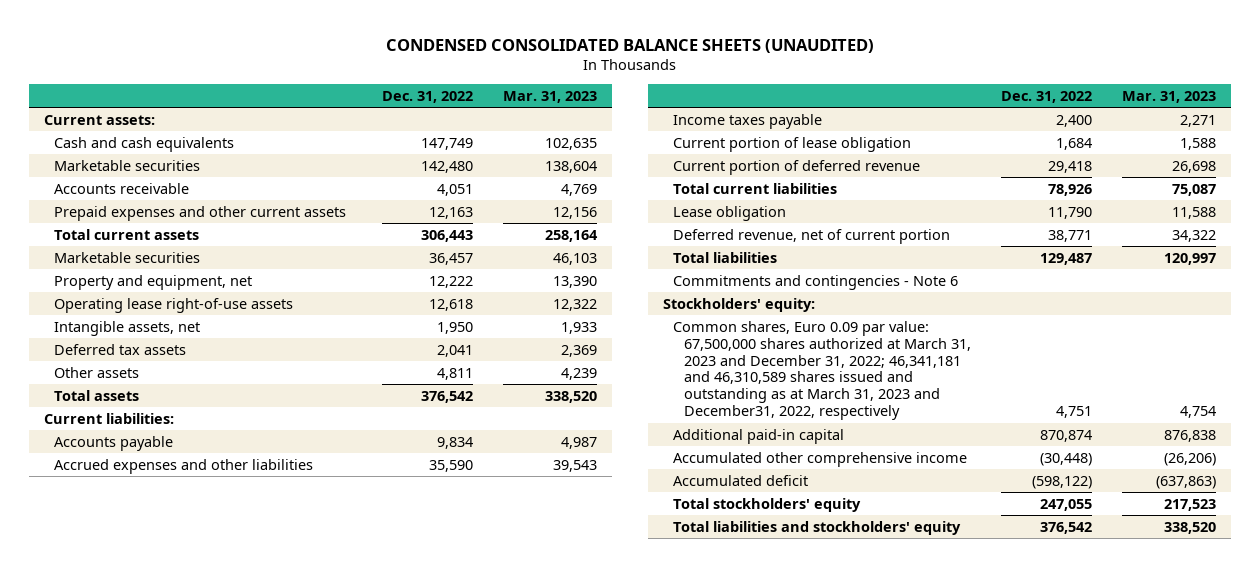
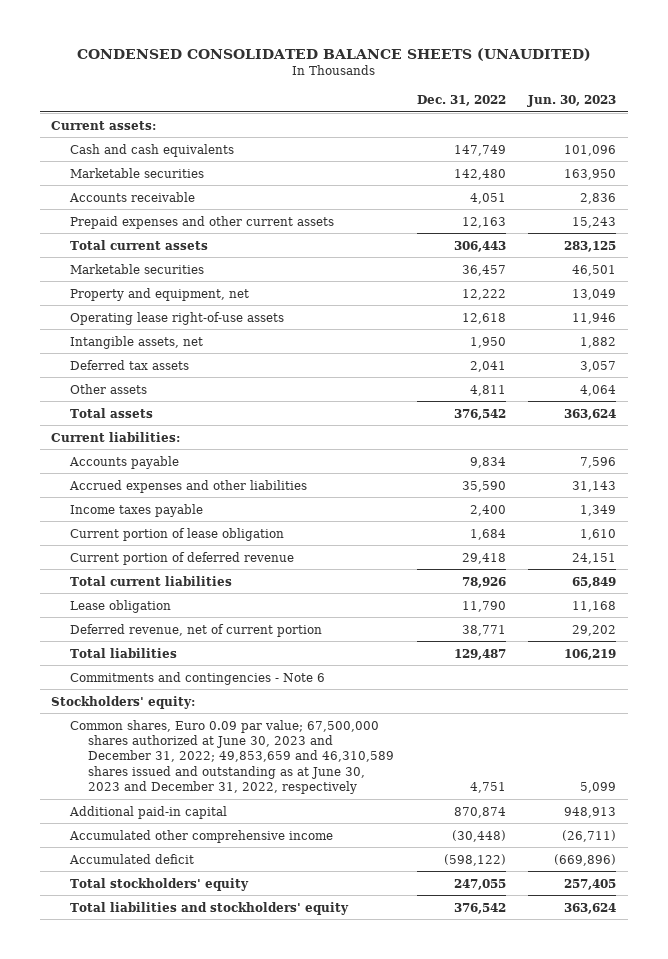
[502,91,597,104] Mar. 31, 2023 -> none
none -> [527,95,617,108] Jun. 30, 2023
[673,320,972,421] Common shares, Euro 0.09 par value: 67,500,000 shares authorized at March 31, 2023 and December 31, 2022; 46,341,181 and 46,310,589 shares issued and outstanding as at March 31, 2023 and December31, 2022, respectively -> [69,719,395,794] Common shares, Euro 0.09 par value; 67,500,000 shares authorized at June 30, 2023 and December 31, 2022; 49,853,659 and 46,310,589 shares issued and outstanding as at June 30, 2023 and December 31, 2022, respectively

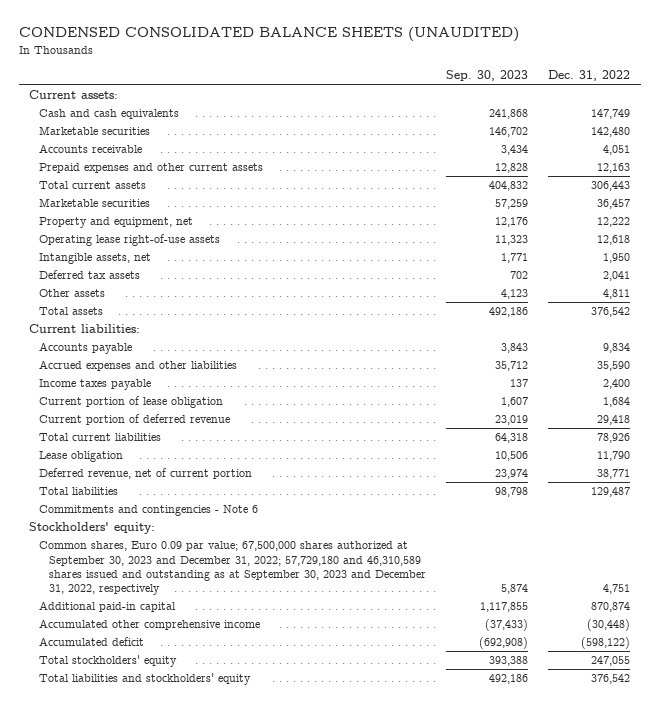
[527,95,617,108] Jun. 30, 2023 -> none
none -> [446,70,529,82] Sep. 30, 2023
[69,719,395,794] Common shares, Euro 0.09 par value; 67,500,000 shares authorized at June 30, 2023 and December 31, 2022; 49,853,659 and 46,310,589 shares issued and outstanding as at June 30, 2023 and December 31, 2022, respectively -> [38,541,426,595] Common shares, Euro 0.09 par value; 67,500,000 shares authorized at September 30, 2023 and December 31, 2022; 57,729,180 and 46,310,589 shares issued and outstanding as at September 30, 2023 and December 31, 2022, respectively

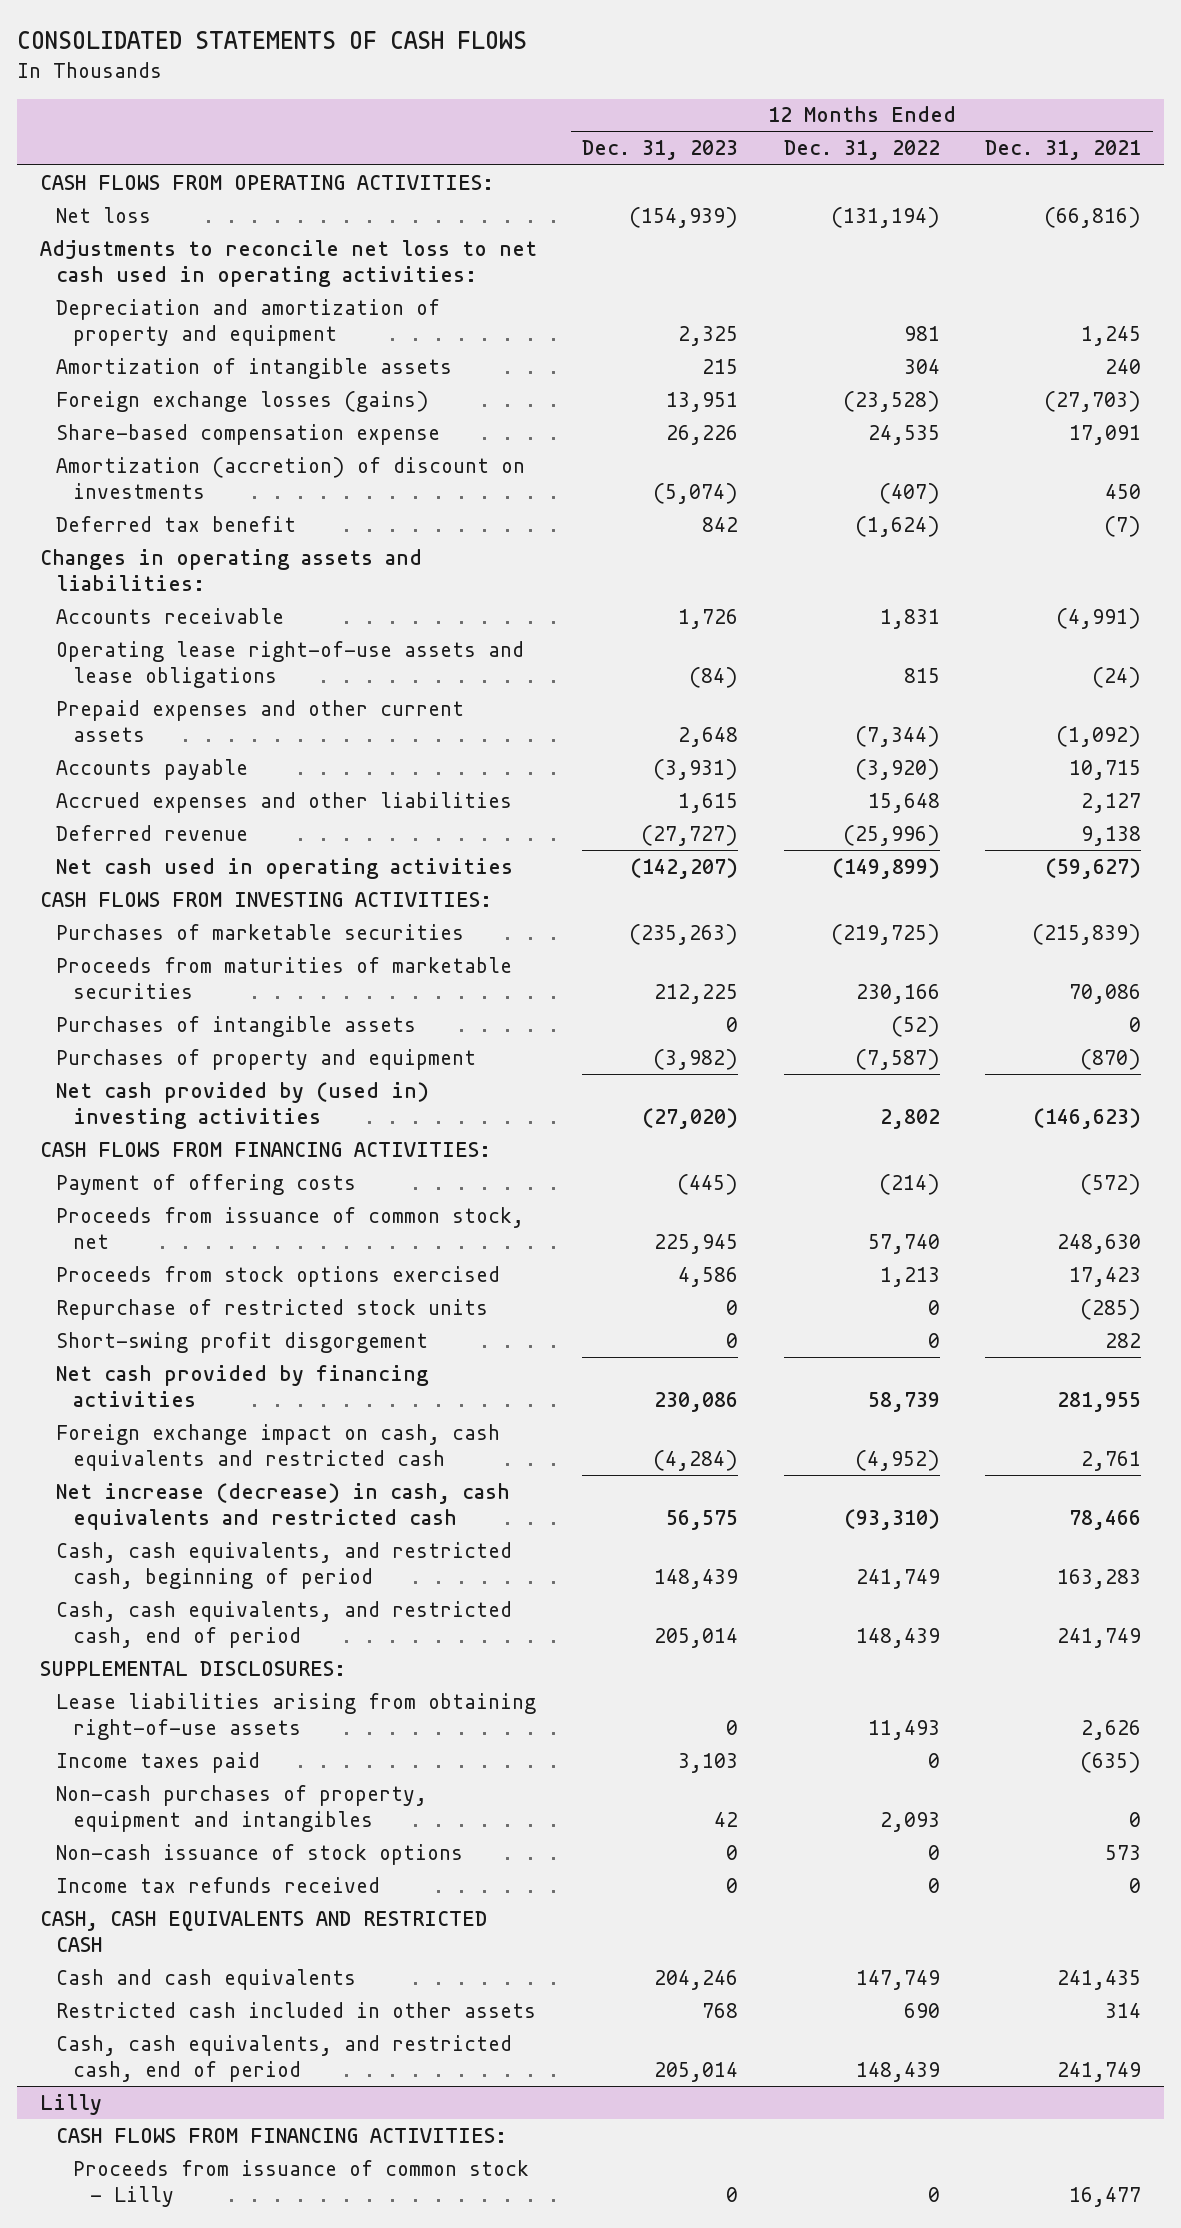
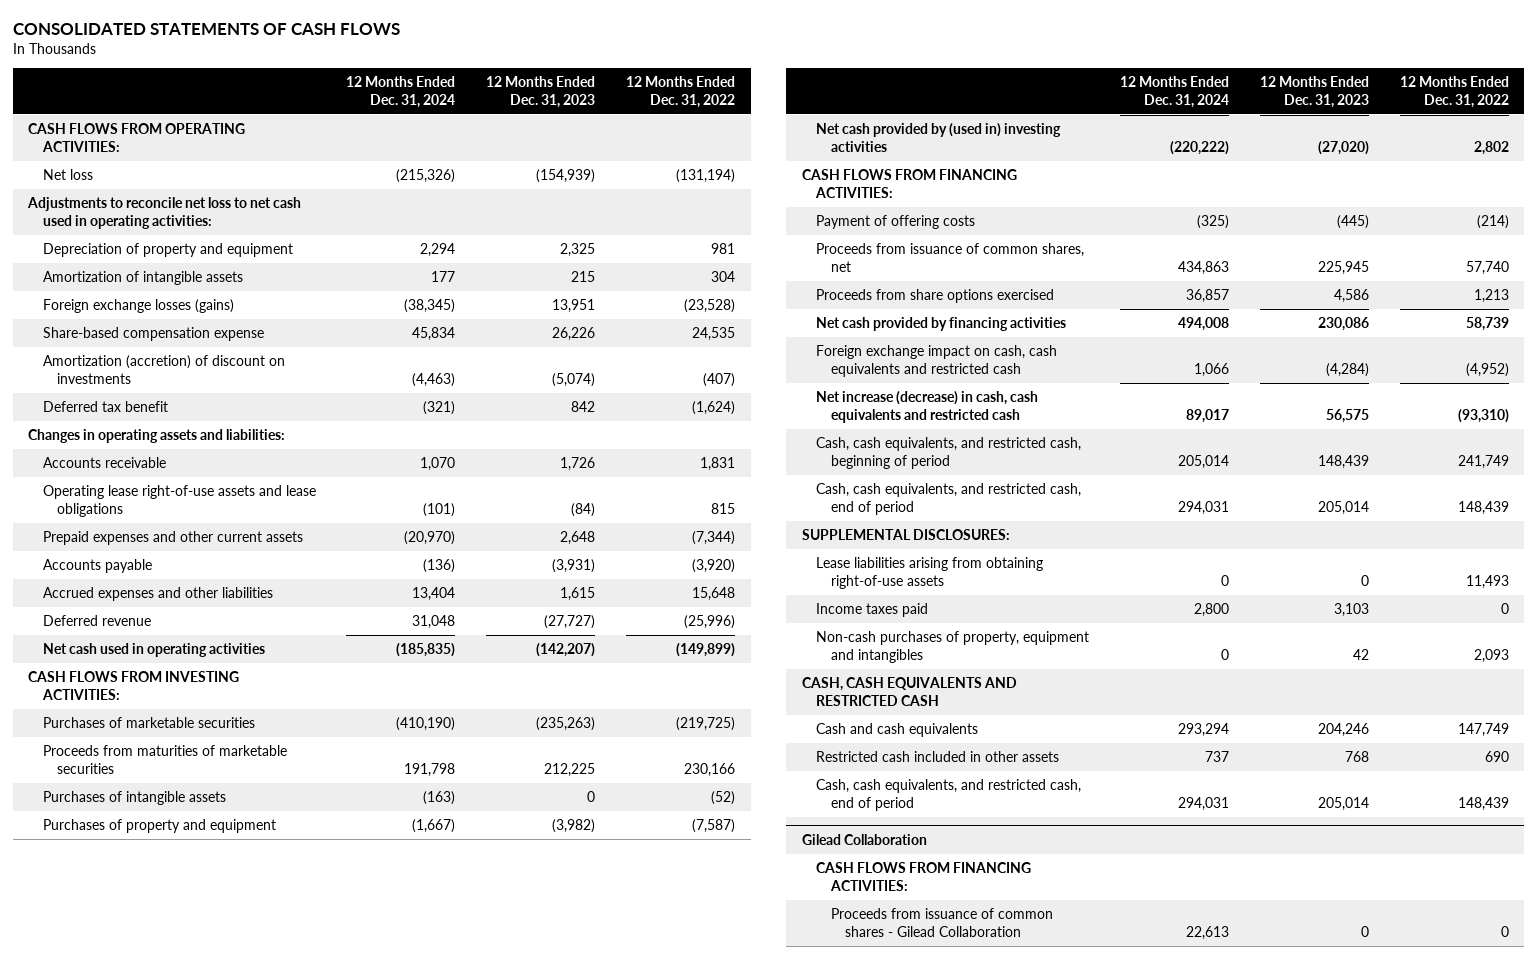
[985,140,1142,161] Dec. 31, 2021 -> none
none -> [346,76,456,108] 12 Months Ended Dec. 31, 2024
[56,298,441,346] Depreciation and amortization of property and equipment -> [42,243,293,258] Depreciation of property and equipment
[56,1298,489,1320] Repurchase of restricted stock units -> none
[56,1331,429,1353] Short-swing profit disgorgement -> none
[56,1206,525,1249] Proceeds from issuance of common stock, net -> [816,243,1085,272] Proceeds from issuance of common shares, net
[56,1265,501,1287] Proceeds from stock options exercised -> [816,289,1055,304] Proceeds from share options exercised
[56,1843,464,1865] Non-cash issuance of stock options -> none
[56,1876,381,1893] Income tax refunds received -> none
[39,2093,102,2115] Lilly -> none
none -> [801,833,927,845] Gilead Collaboration
[73,2159,530,2207] Proceeds from issuance of common stock - Lilly -> [830,908,1053,937] Proceeds from issuance of common shares - Gilead Collaboration

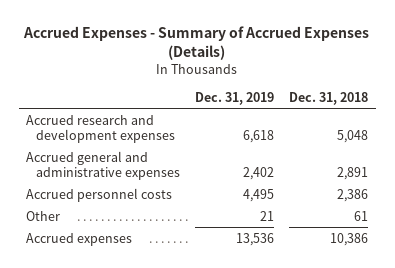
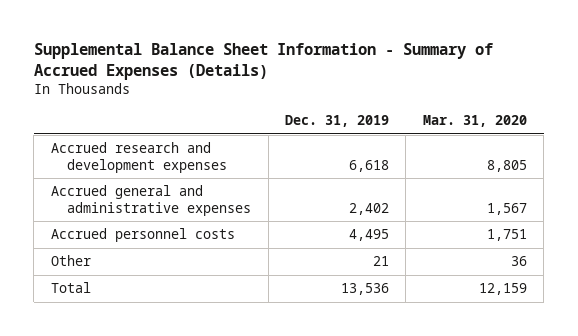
[23,25,370,60] Accrued Expenses - Summary of Accrued Expenses (Details) -> [33,42,493,80] Supplemental Balance Sheet Information - Summary of Accrued Expenses (Details)
[289,91,369,105] Dec. 31, 2018 -> none
none -> [422,115,527,128] Mar. 31, 2020
[26,232,133,246] Accrued expenses -> [50,282,91,294] Total

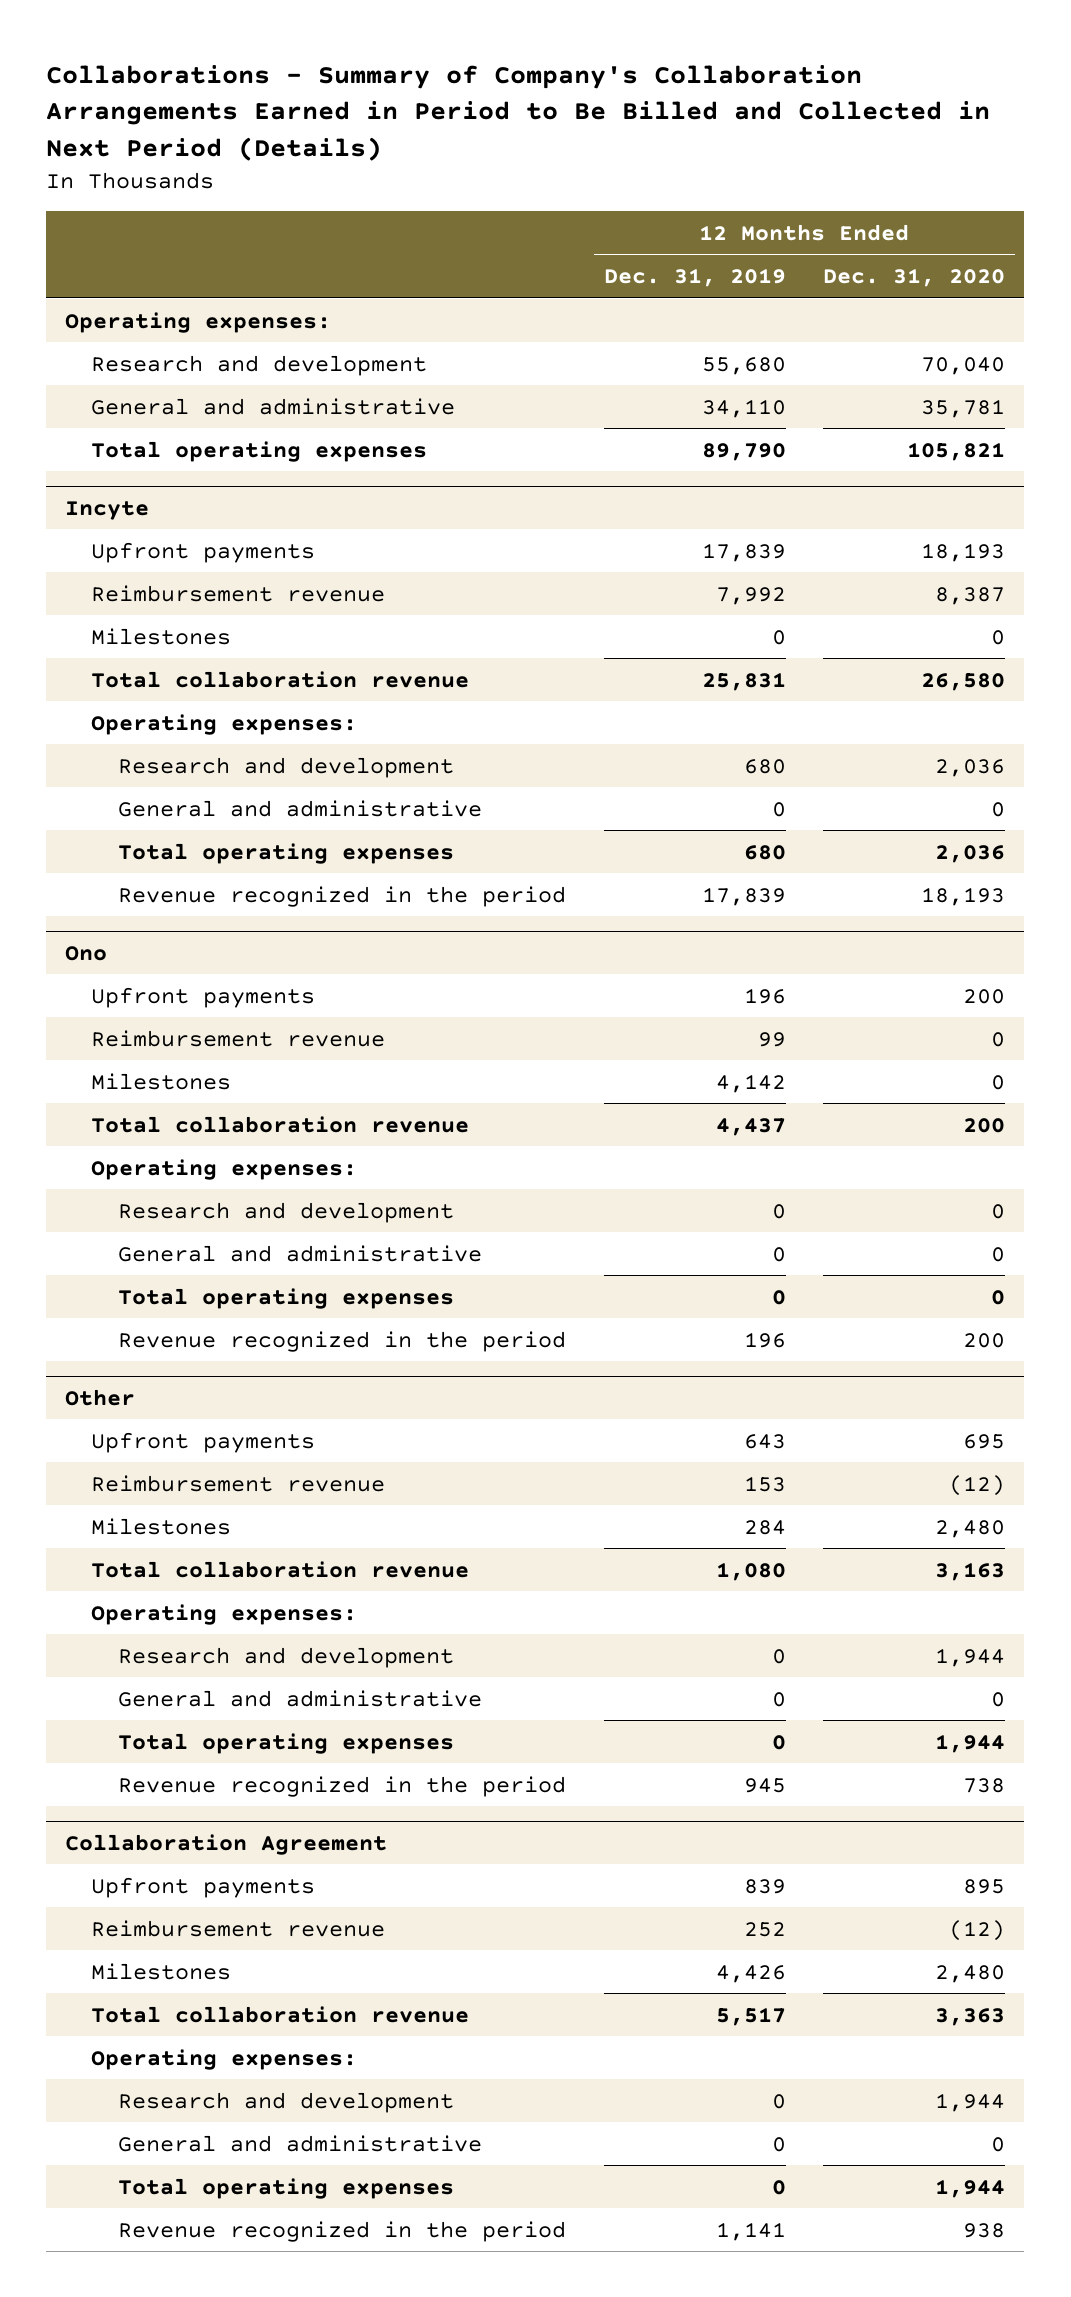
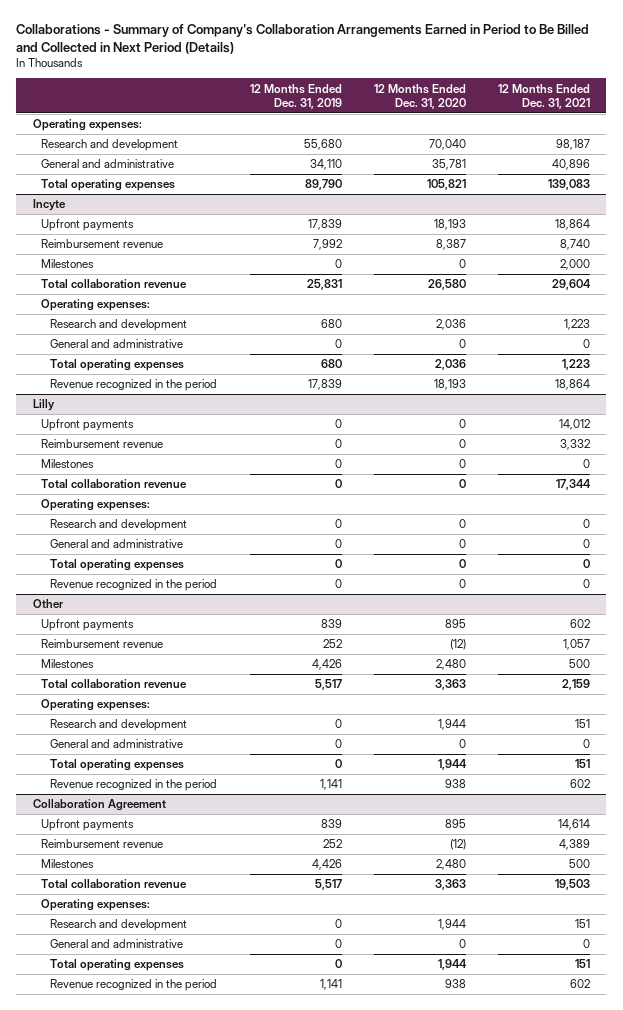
none -> [498,83,591,109] 12 Months Ended Dec. 31, 2021
[65,945,108,961] Ono -> none
none -> [32,399,55,412] Lilly
[743,987,786,1004] 196 -> [334,419,342,429] 0
[963,988,1006,1004] 200 -> [459,419,467,429] 0
[757,1031,786,1047] 99 -> [334,439,342,449] 0
[715,1073,786,1093] 4,142 -> [334,459,342,469] 0
[715,1117,786,1136] 4,437 -> [334,479,342,489] 0
[963,1117,1006,1133] 200 -> [459,479,467,489] 0
[743,1331,786,1348] 196 -> [334,579,342,589] 0
[963,1332,1006,1348] 200 -> [459,579,467,589] 0
[743,1433,786,1449] 643 -> [320,619,342,629] 839
[963,1433,1006,1449] 695 -> [445,619,467,629] 895
[743,1475,786,1492] 153 -> [322,639,342,649] 252
[743,1519,786,1535] 284 -> [311,659,342,671] 4,426
[715,1561,786,1581] 1,080 -> [314,679,342,691] 5,517
[935,1561,1006,1581] 3,163 -> [435,679,467,691] 3,363
[743,1777,786,1793] 945 -> [319,779,342,791] 1,141
[963,1777,1006,1793] 738 -> [445,779,467,789] 938

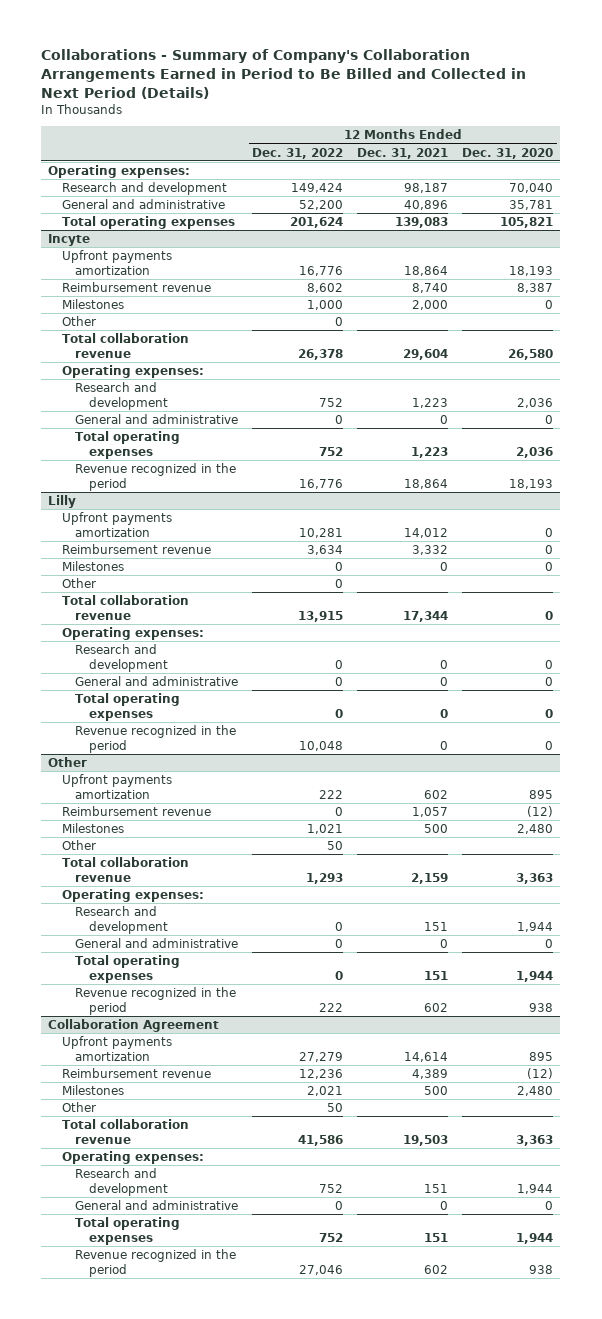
[249,83,342,109] 12 Months Ended Dec. 31, 2019 -> none
none -> [252,147,344,159] Dec. 31, 2022
[41,219,135,232] Upfront payments -> [61,250,172,275] Upfront payments amortization
none -> [61,316,96,327] Other
[41,419,135,432] Upfront payments -> [61,512,172,537] Upfront payments amortization
none -> [61,578,96,589] Other
[41,619,135,632] Upfront payments -> [61,774,172,799] Upfront payments amortization
none -> [61,840,96,851] Other
[41,819,135,832] Upfront payments -> [61,1036,172,1061] Upfront payments amortization
none -> [61,1102,96,1113] Other

